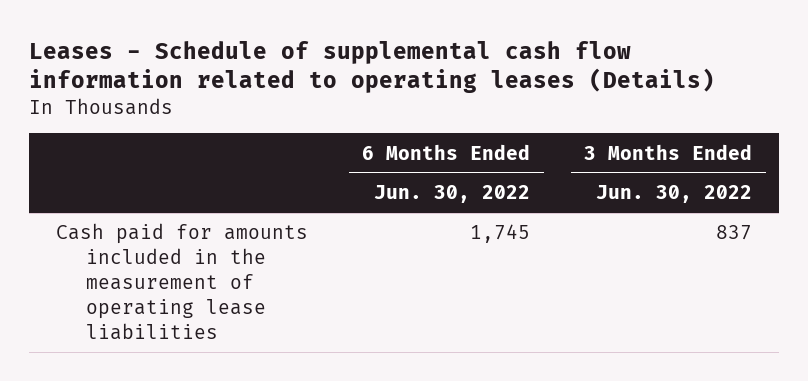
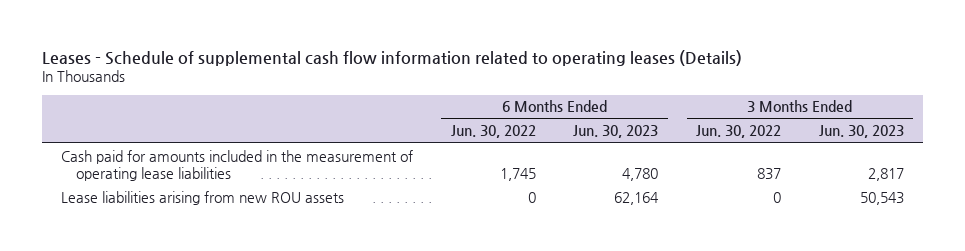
none -> [573,125,659,139] Jun. 30, 2023
none -> [818,125,904,139] Jun. 30, 2023
none -> [60,190,344,205] Lease liabilities arising from new ROU assets

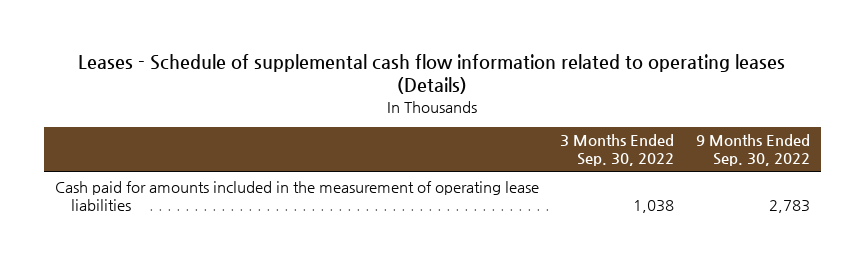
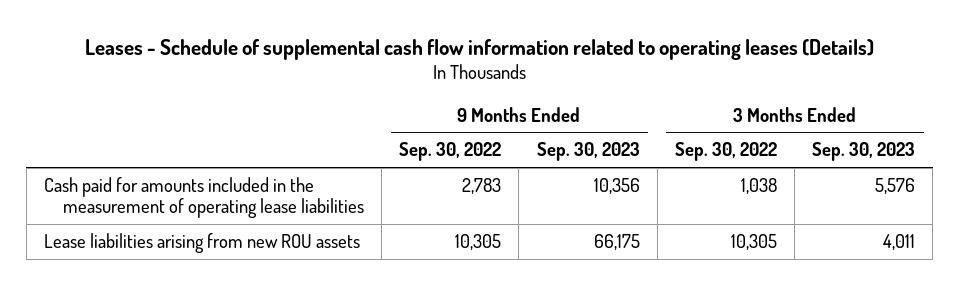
none -> [536,142,640,162] Sep. 30, 2023
none -> [812,142,916,162] Sep. 30, 2023
none -> [43,233,360,254] Lease liabilities arising from new ROU assets

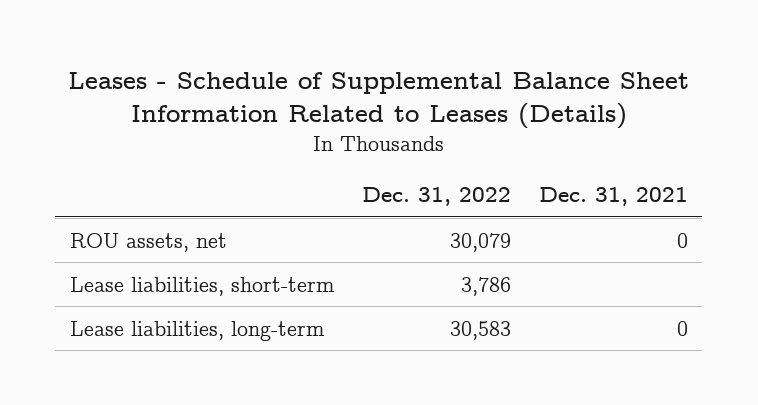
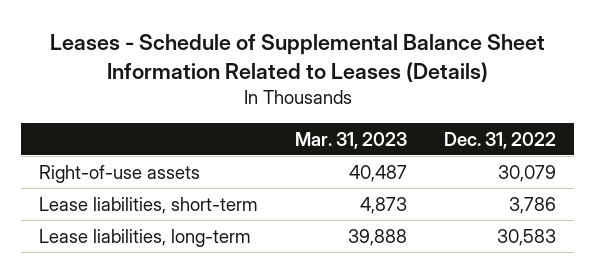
[539,187,689,207] Dec. 31, 2021 -> none
none -> [295,131,408,149] Mar. 31, 2023
[69,232,227,252] ROU assets, net -> [39,164,201,183] Right-of-use assets

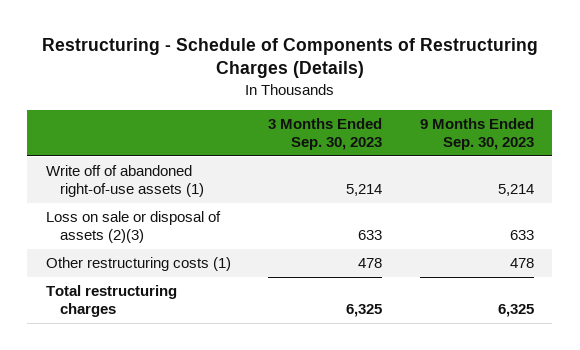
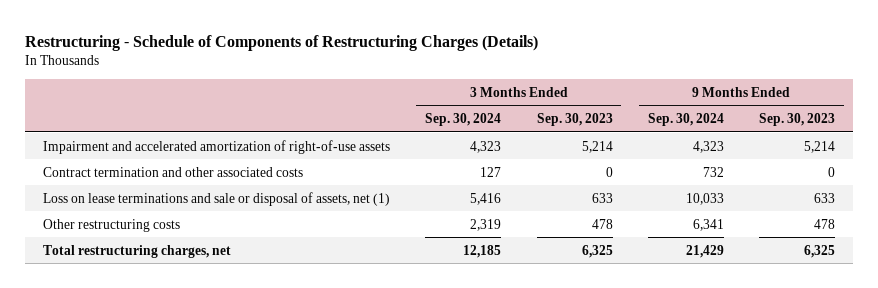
none -> [425,112,502,126] Sep. 30, 2024
none -> [647,112,724,126] Sep. 30, 2024
[46,165,204,198] Write off of abandoned right-of-use assets (1) -> [42,139,390,154] Impairment and accelerated amortization of right-of-use assets
none -> [42,166,303,177] Contract termination and other associated costs
[46,211,222,244] Loss on sale or disposal of assets (2)(3) -> [42,191,390,206] Loss on lease terminations and sale or disposal of assets, net (1)
[46,257,232,272] Other restructuring costs (1) -> [42,218,180,232] Other restructuring costs
[46,285,178,318] Total restructuring charges -> [42,244,231,258] Total restructuring charges, net

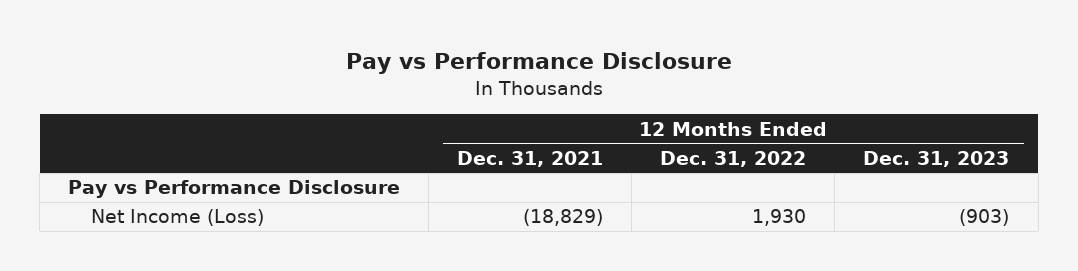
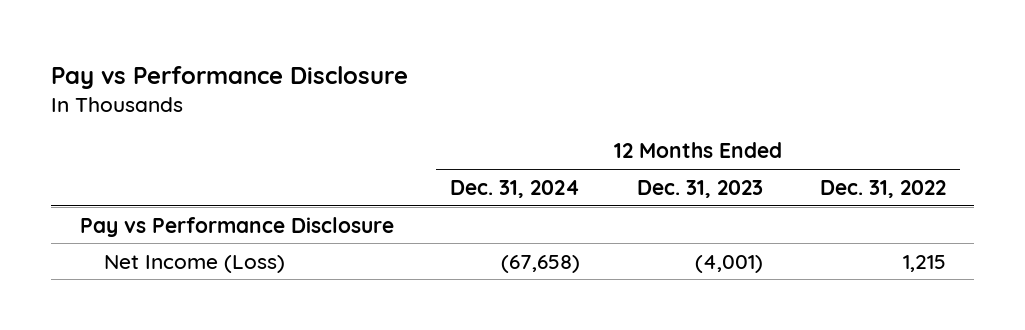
[457,150,604,167] Dec. 31, 2021 -> none
none -> [450,179,581,198] Dec. 31, 2024
[752,209,807,227] 1,930 -> [902,254,946,272] 1,215
[959,209,1010,227] (903) -> [695,254,764,273] (4,001)

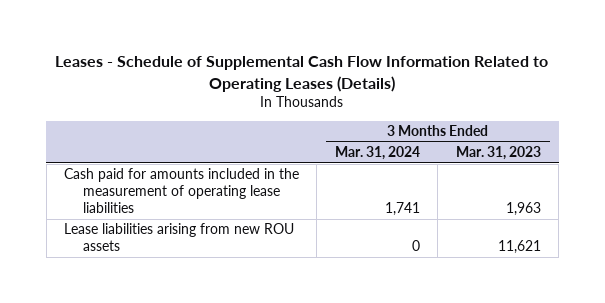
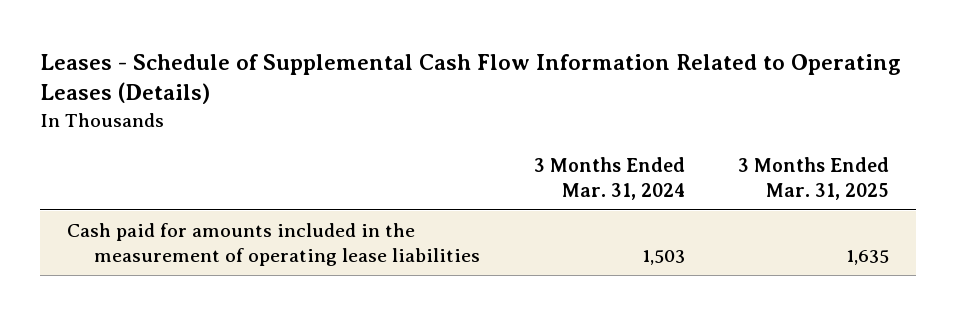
[455,146,541,161] Mar. 31, 2023 -> none
none -> [737,157,889,200] 3 Months Ended Mar. 31, 2025
[64,223,295,252] Lease liabilities arising from new ROU assets -> none
[384,202,420,217] 1,741 -> [641,249,685,265] 1,503

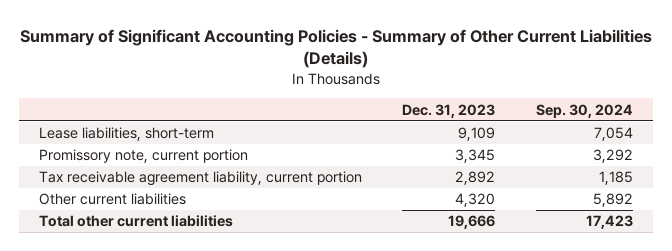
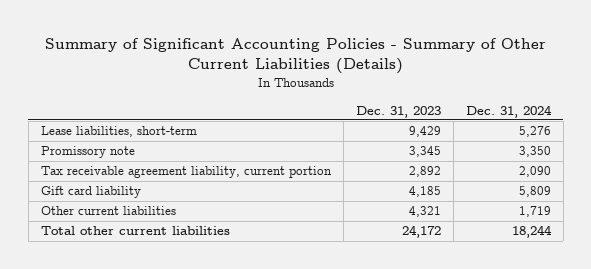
[535,103,633,118] Sep. 30, 2024 -> none
none -> [465,104,552,118] Dec. 31, 2024
[458,127,496,142] 9,109 -> [408,126,441,138] 9,429
[39,149,249,164] Promissory note, current portion -> [40,146,135,159] Promissory note
none -> [40,186,141,199] Gift card liability
[455,193,496,208] 4,320 -> [408,206,441,218] 4,321
[448,215,496,230] 19,666 -> [401,225,441,239] 24,172

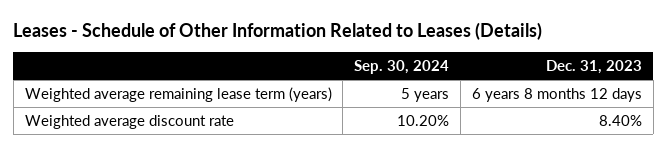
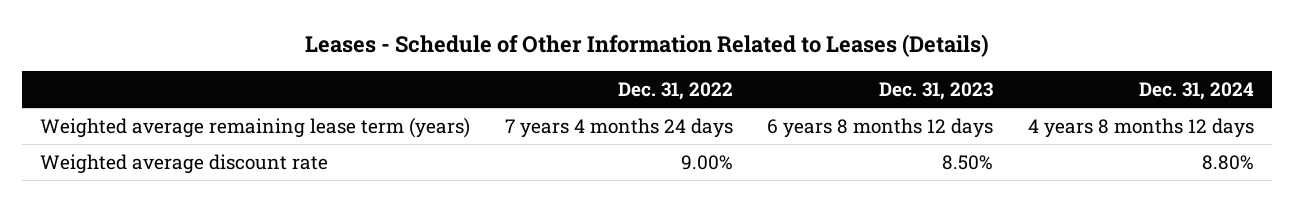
[354,60,450,75] Sep. 30, 2024 -> none
none -> [617,82,733,101] Dec. 31, 2022
none -> [1139,82,1255,101] Dec. 31, 2024
[598,115,642,127] 8.40% -> [942,154,994,170] 8.50%

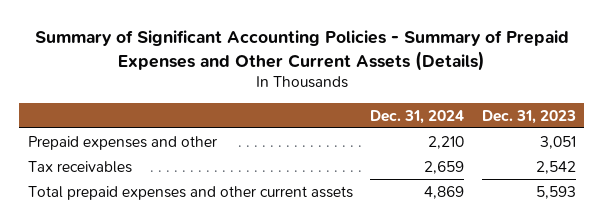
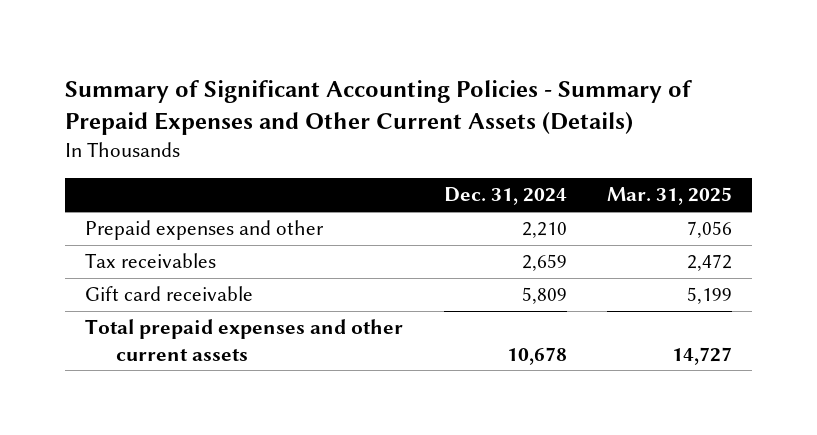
[481,109,576,124] Dec. 31, 2023 -> none
none -> [607,187,733,206] Mar. 31, 2025
none -> [85,286,254,302] Gift card receivable
[424,185,465,199] 4,869 -> [506,346,567,365] 10,678

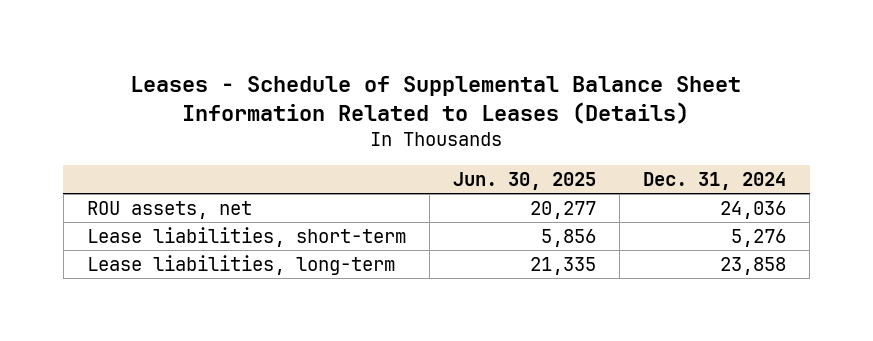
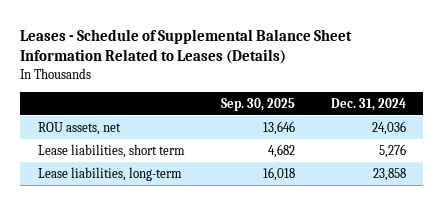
[452,172,596,191] Jun. 30, 2025 -> none
none -> [220,97,295,111] Sep. 30, 2025
[86,226,406,247] Lease liabilities, short-term -> [38,143,186,158] Lease liabilities, short term

